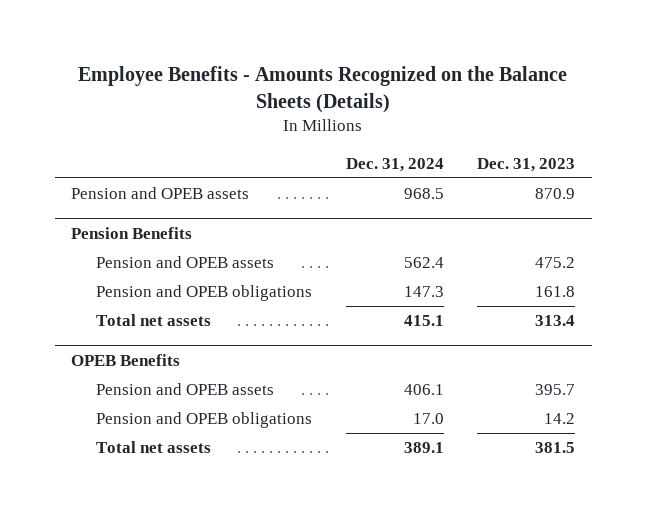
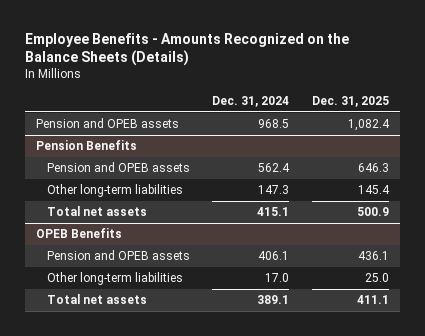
[477,157,576,172] Dec. 31, 2023 -> none
none -> [311,96,389,108] Dec. 31, 2025
[96,285,313,302] Pension and OPEB obligations -> [46,184,183,198] Other long-term liabilities
[96,412,313,429] Pension and OPEB obligations -> [46,272,183,286] Other long-term liabilities

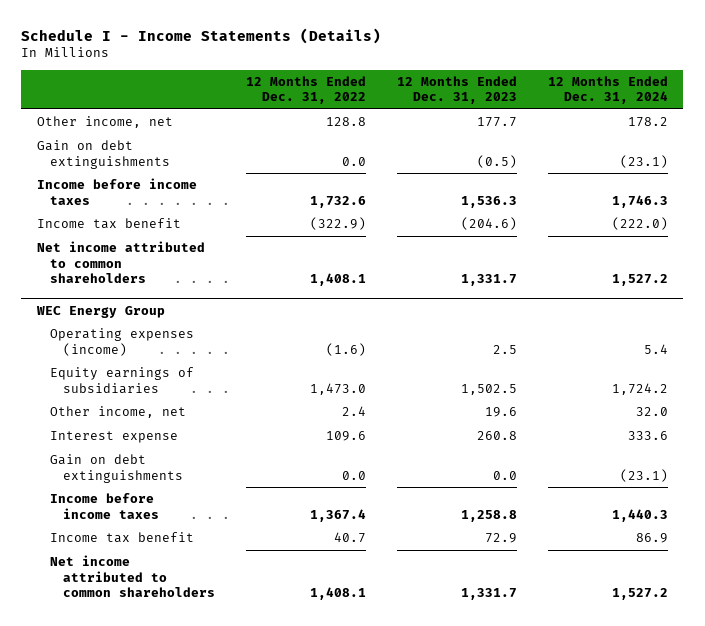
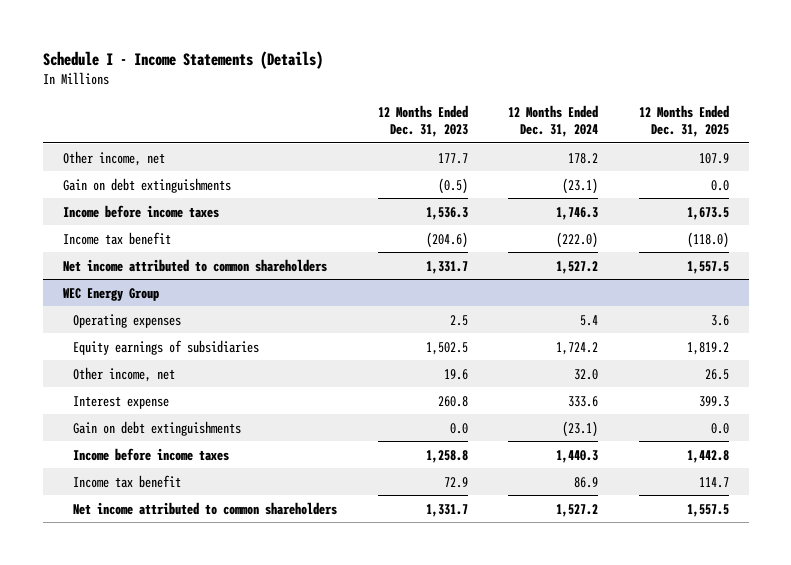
[245,75,366,105] 12 Months Ended Dec. 31, 2022 -> none
none -> [638,104,729,137] 12 Months Ended Dec. 31, 2025
[49,328,194,356] Operating expenses (income) -> [73,313,182,328] Operating expenses

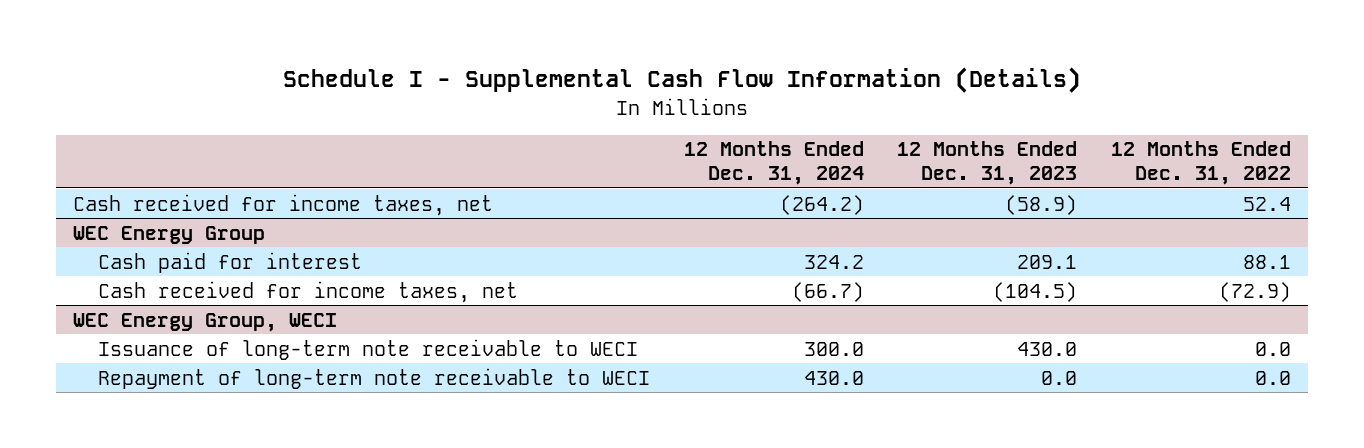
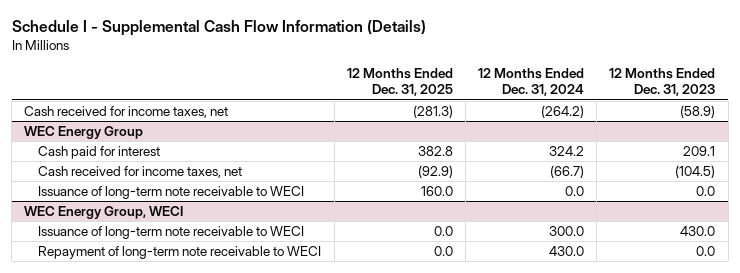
[1110,141,1291,186] 12 Months Ended Dec. 31, 2022 -> none
none -> [346,68,453,97] 12 Months Ended Dec. 31, 2025
none -> [38,186,305,200] Issuance of long-term note receivable to WECI

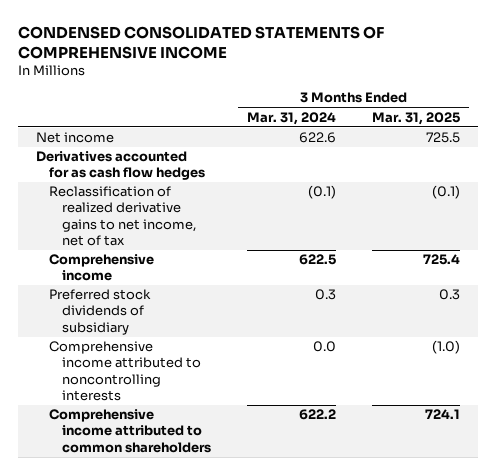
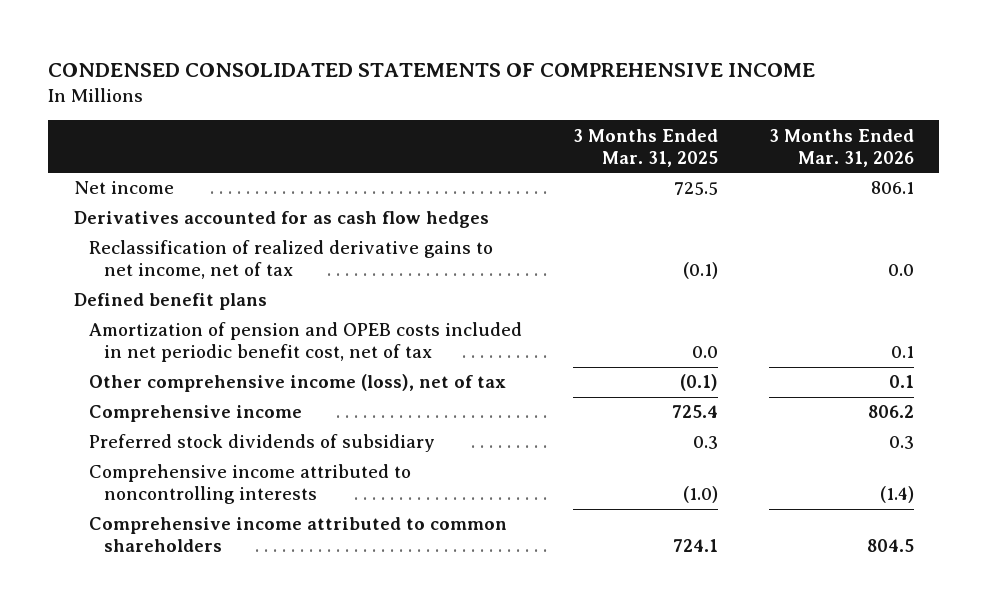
[247,111,337,125] Mar. 31, 2024 -> none
none -> [768,128,914,167] 3 Months Ended Mar. 31, 2026
none -> [73,293,267,311] Defined benefit plans
none -> [88,322,522,363] Amortization of pension and OPEB costs included in net periodic benefit cost, net of tax
none -> [88,374,506,393] Other comprehensive income (loss), net of tax

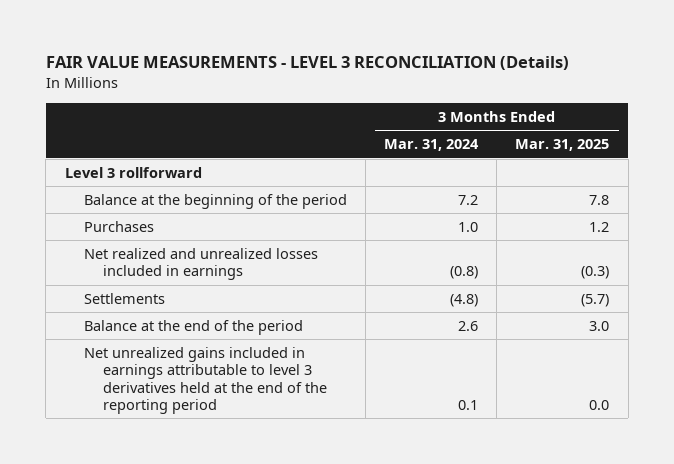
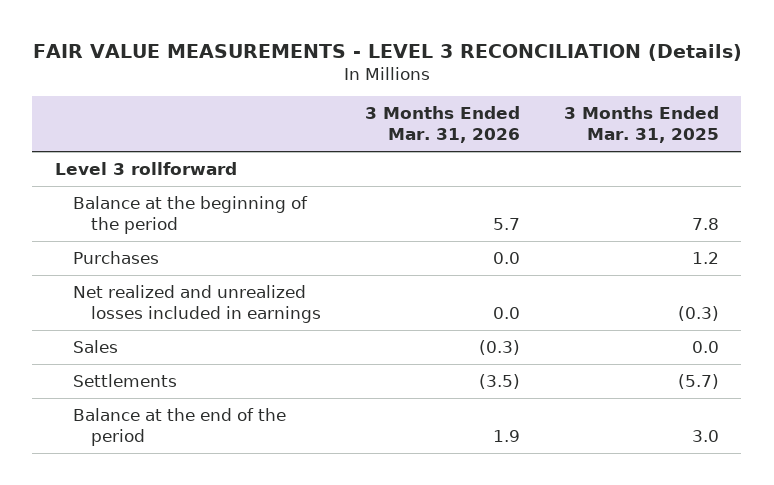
[384,139,480,152] Mar. 31, 2024 -> none
none -> [365,105,521,143] 3 Months Ended Mar. 31, 2026
none -> [72,339,118,353] Sales
[83,346,328,414] Net unrealized gains included in earnings attributable to level 3 derivatives held at the end of the reporting period -> none

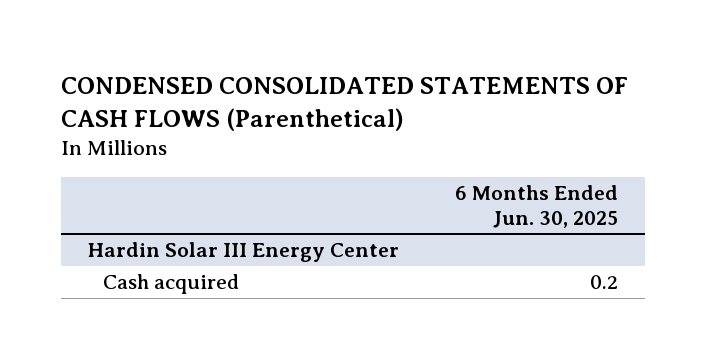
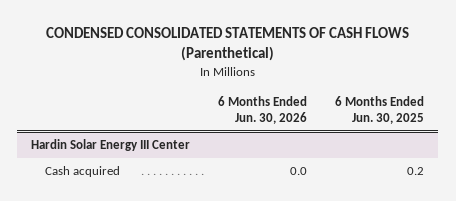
none -> [218,96,308,124] 6 Months Ended Jun. 30, 2026
[88,242,400,263] Hardin Solar III Energy Center -> [31,139,191,152] Hardin Solar Energy III Center

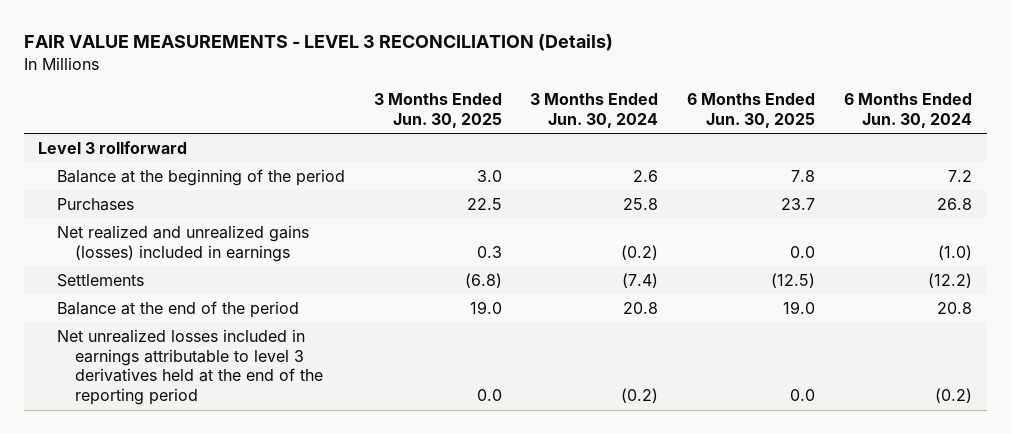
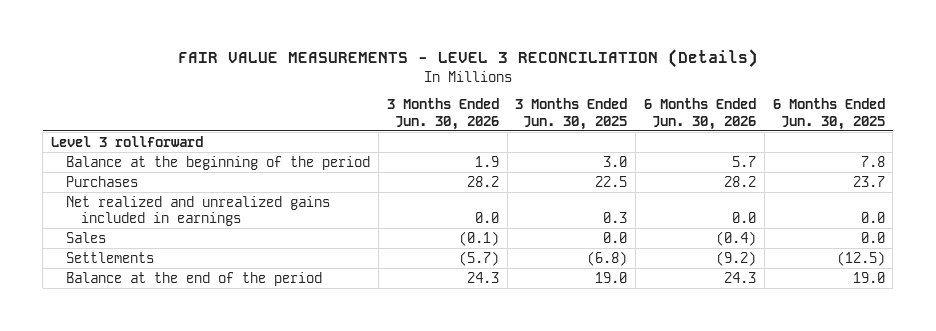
[530,93,659,128] 3 Months Ended Jun. 30, 2024 -> none
[844,93,973,128] 6 Months Ended Jun. 30, 2024 -> none
none -> [386,98,499,130] 3 Months Ended Jun. 30, 2026
none -> [644,98,757,130] 6 Months Ended Jun. 30, 2026
[56,224,309,262] Net realized and unrealized gains (losses) included in earnings -> [66,195,331,226] Net realized and unrealized gains included in earnings
none -> [66,231,107,243] Sales
[56,328,323,406] Net unrealized losses included in earnings attributable to level 3 derivatives held at the end of the reporting period -> none

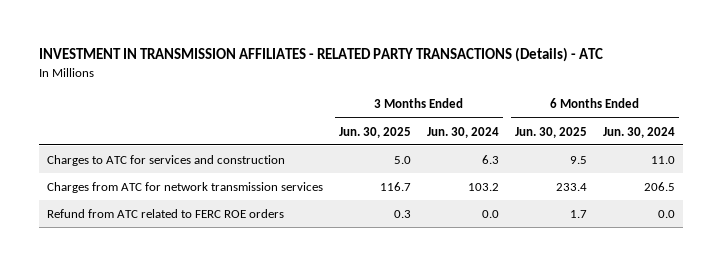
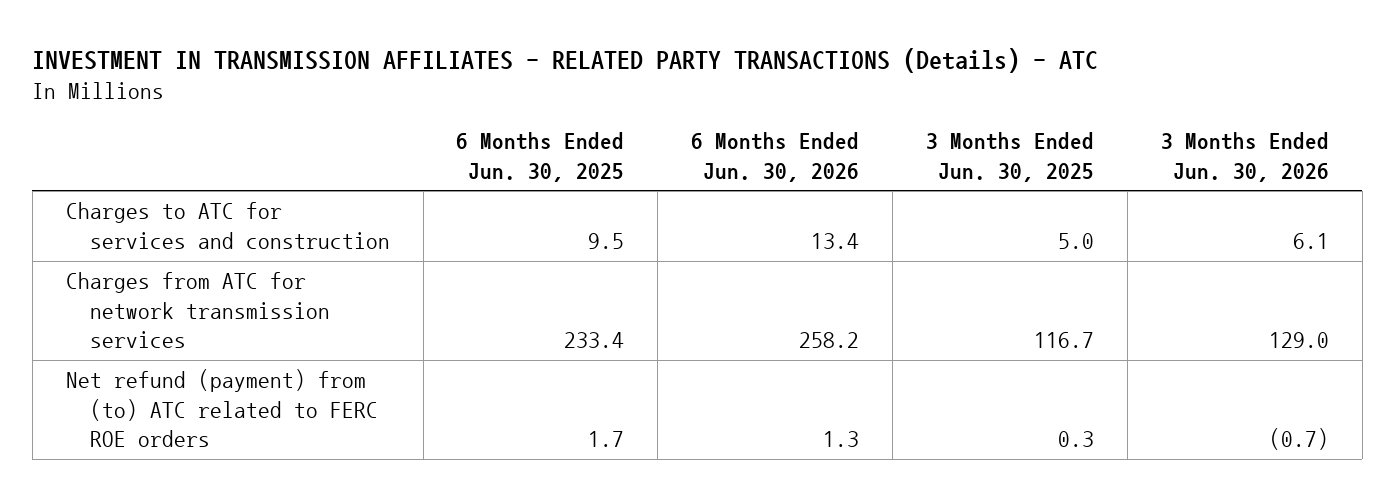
[426,126,499,138] Jun. 30, 2024 -> none
[602,126,675,138] Jun. 30, 2024 -> none
none -> [691,132,860,182] 6 Months Ended Jun. 30, 2026
none -> [1161,132,1330,182] 3 Months Ended Jun. 30, 2026
[46,208,284,218] Refund from ATC related to FERC ROE orders -> [65,369,378,448] Net refund (payment) from (to) ATC related to FERC ROE orders

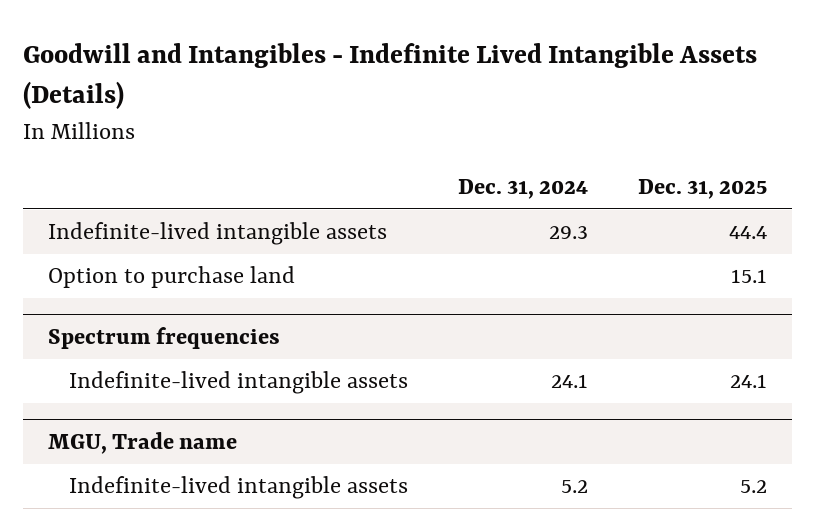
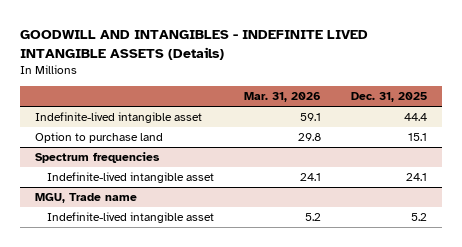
[22,43,757,110] Goodwill and Intangibles - Indefinite Lived Intangible Assets (Details) -> [19,29,368,60] GOODWILL AND INTANGIBLES - INDEFINITE LIVED INTANGIBLE ASSETS (Details)
[458,179,589,200] Dec. 31, 2024 -> none
none -> [243,92,321,103] Mar. 31, 2026
[47,222,387,246] Indefinite-lived intangible assets -> [34,112,202,124] Indefinite-lived intangible asset
[69,371,409,395] Indefinite-lived intangible assets -> [46,172,214,184] Indefinite-lived intangible asset
[69,476,409,500] Indefinite-lived intangible assets -> [46,212,214,224] Indefinite-lived intangible asset

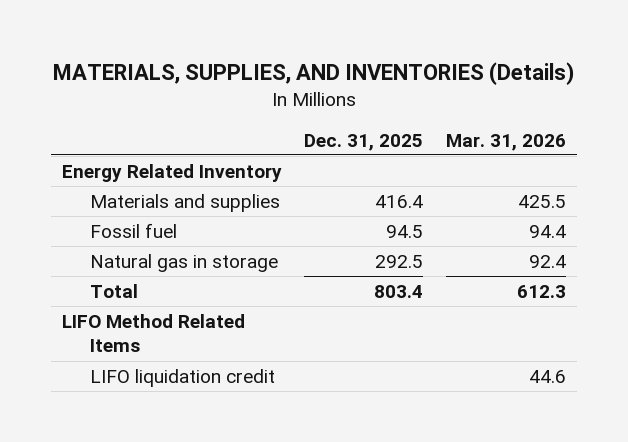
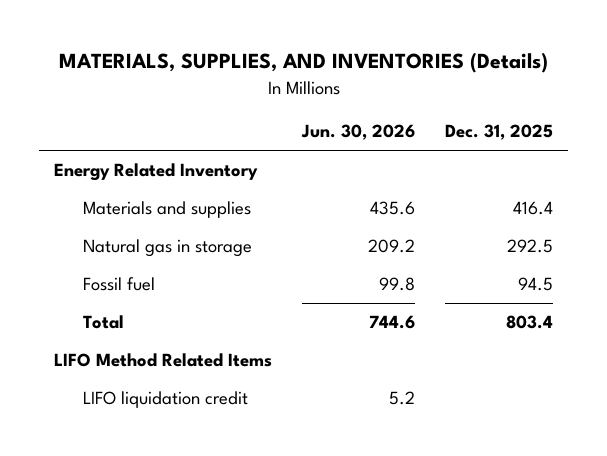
[445,133,566,151] Mar. 31, 2026 -> none
none -> [301,124,416,141] Jun. 30, 2026
[89,222,177,238] Fossil fuel -> [83,277,156,292] Fossil fuel

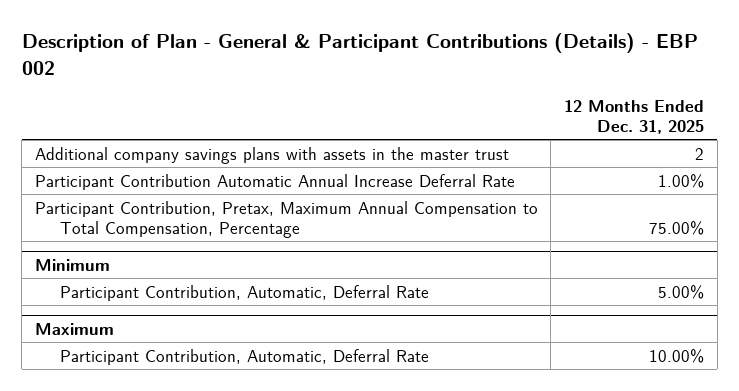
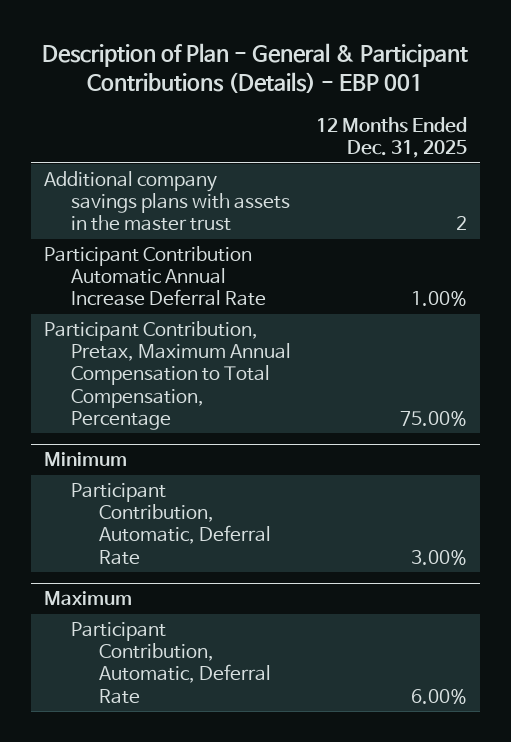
[21,33,698,75] Description of Plan - General & Participant Contributions (Details) - EBP 002 -> [42,42,469,94] Description of Plan - General & Participant Contributions (Details) - EBP 001
[658,284,705,299] 5.00% -> [411,549,468,565] 3.00%
[649,348,705,363] 10.00% -> [411,688,468,704] 6.00%

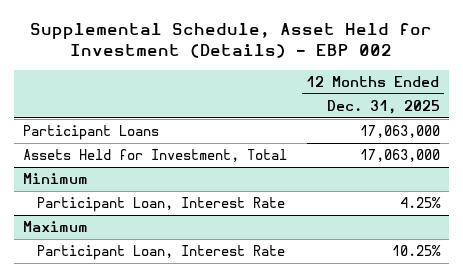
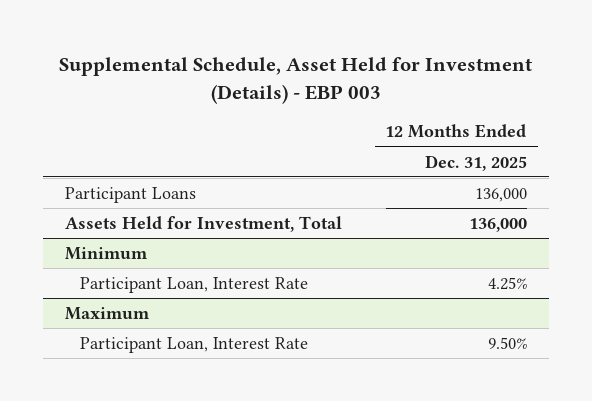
[30,22,433,58] Supplemental Schedule, Asset Held for Investment (Details) - EBP 002 -> [59,57,533,104] Supplemental Schedule, Asset Held for Investment (Details) - EBP 003
[359,125,440,139] 17,063,000 -> [474,187,527,202] 136,000
[359,149,440,163] 17,063,000 -> [468,217,527,232] 136,000
[391,245,441,257] 10.25% -> [487,336,527,349] 9.50%

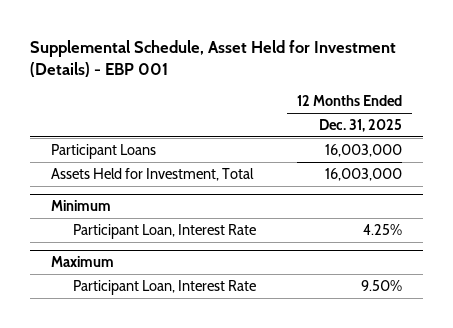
[59,57,533,104] Supplemental Schedule, Asset Held for Investment (Details) - EBP 003 -> [30,39,397,78] Supplemental Schedule, Asset Held for Investment (Details) - EBP 001
[474,187,527,202] 136,000 -> [325,143,403,157] 16,003,000
[468,217,527,232] 136,000 -> [325,167,403,181] 16,003,000

